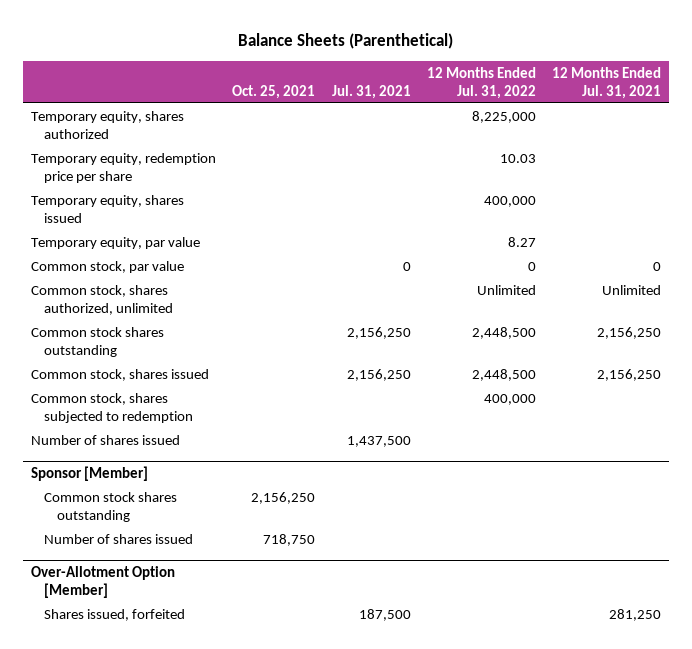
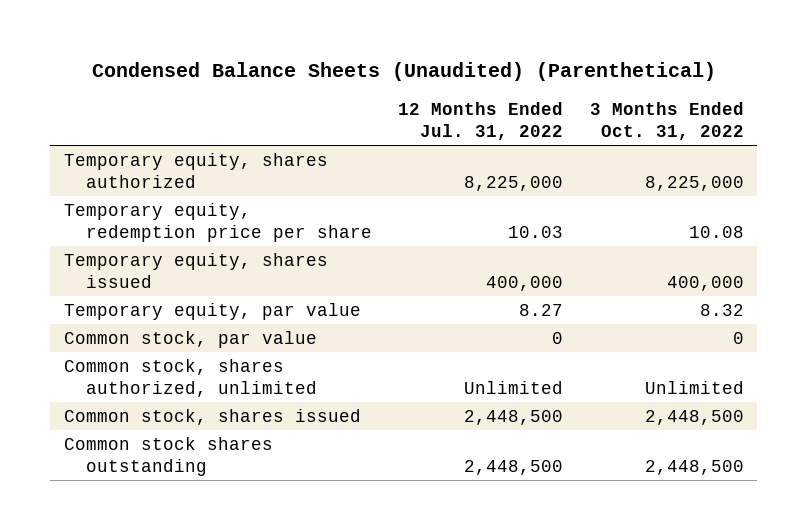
[238,32,454,49] Balance Sheets (Parenthetical) -> [91,62,716,82] Condensed Balance Sheets (Unaudited) (Parenthetical)
[232,84,316,99] Oct. 25, 2021 -> none
[331,84,411,99] Jul. 31, 2021 -> none
[552,66,662,99] 12 Months Ended Jul. 31, 2021 -> none
none -> [589,101,744,140] 3 Months Ended Oct. 31, 2022
[31,392,193,424] Common stock, shares subjected to redemption -> none
[31,434,181,445] Number of shares issued -> none
[31,465,149,481] Sponsor [Member] -> none
[43,491,177,523] Common stock shares outstanding -> none
[43,533,193,544] Number of shares issued -> none
[31,565,176,599] Over-Allotment Option [Member] -> none
[43,608,185,621] Shares issued, forfeited -> none
[31,326,165,358] Common stock shares outstanding -> [63,436,273,477] Common stock shares outstanding

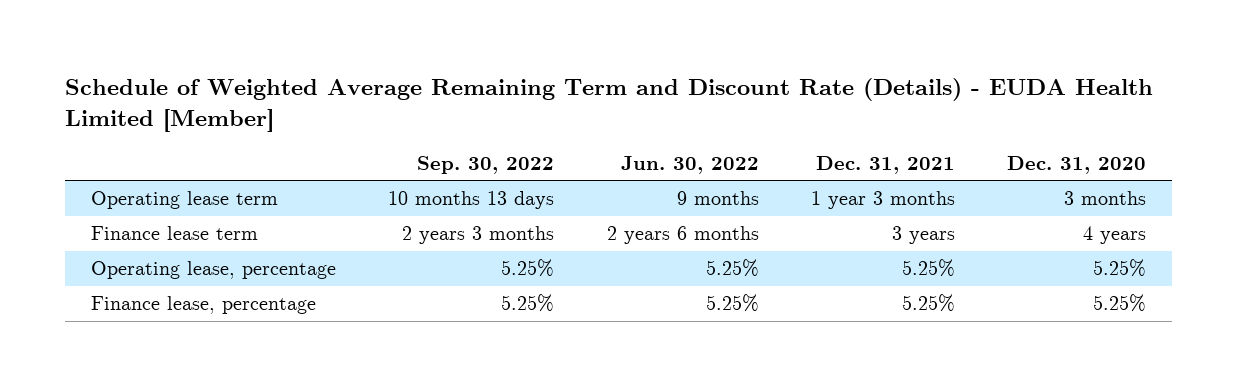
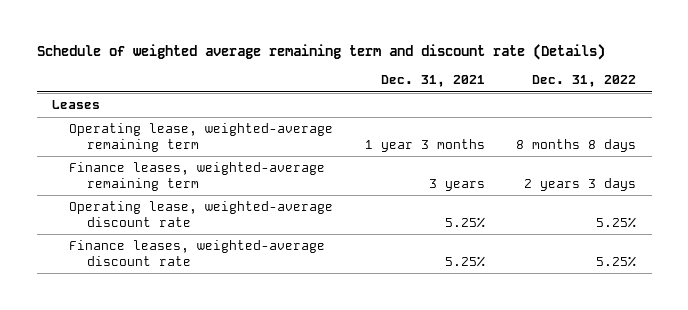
[64,78,1153,132] Schedule of Weighted Average Remaining Term and Discount Rate (Details) - EUDA Health Limited [Member] -> [36,43,605,60] Schedule of weighted average remaining term and discount rate (Details)
[417,155,555,174] Sep. 30, 2022 -> none
[620,155,759,174] Jun. 30, 2022 -> none
[1006,155,1146,174] Dec. 31, 2020 -> none
none -> [531,75,636,88] Dec. 31, 2022
none -> [52,100,101,110] Leases
[91,191,279,210] Operating lease term -> [69,123,334,152] Operating lease, weighted-average remaining term
[91,226,259,241] Finance lease term -> [69,162,326,191] Finance leases, weighted-average remaining term
[91,261,337,280] Operating lease, percentage -> [69,201,334,227] Operating lease, weighted-average discount rate
[91,296,317,315] Finance lease, percentage -> [69,240,326,266] Finance leases, weighted-average discount rate

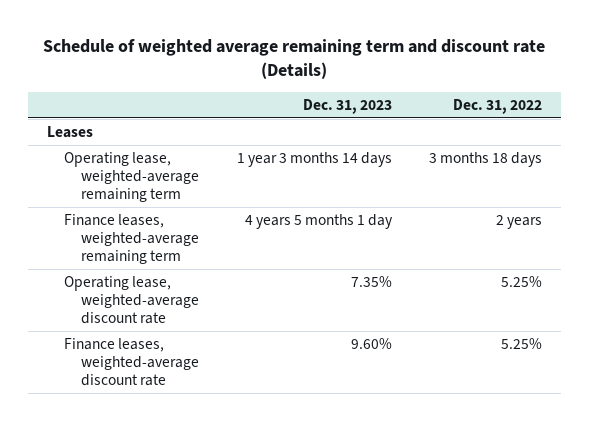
[380,75,485,88] Dec. 31, 2021 -> none
none -> [302,98,392,114] Dec. 31, 2023
[515,138,636,152] 8 months 8 days -> [429,152,543,168] 3 months 18 days
[523,177,636,191] 2 years 3 days -> [496,215,543,230] 2 years

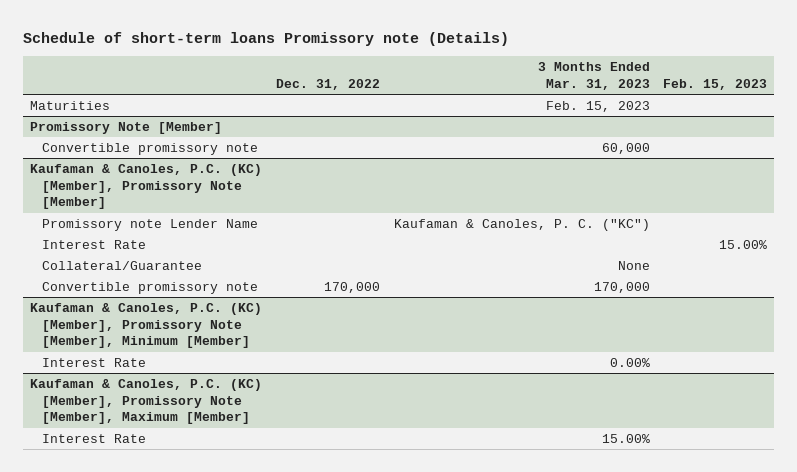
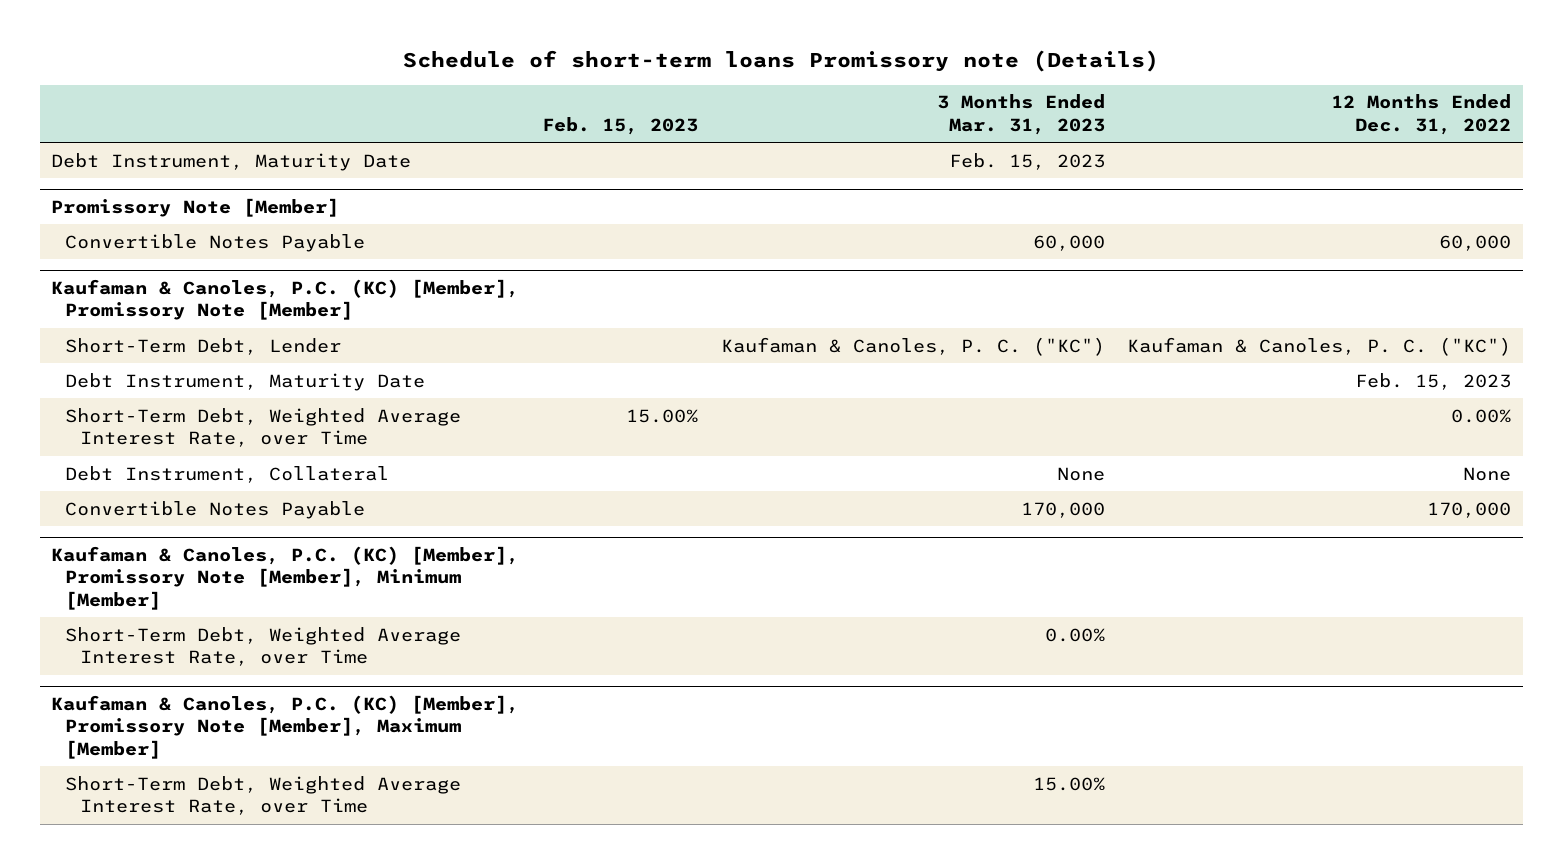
[275,78,380,90] Dec. 31, 2022 -> none
none -> [1331,94,1512,135] 12 Months Ended Dec. 31, 2022
[30,100,111,110] Maturities -> [51,152,412,171] Debt Instrument, Maturity Date
[41,142,258,155] Convertible promissory note -> [65,233,366,252] Convertible Notes Payable
[41,218,258,231] Promissory note Lender Name -> [65,337,342,355] Short-Term Debt, Lender
none -> [65,372,426,391] Debt Instrument, Maturity Date
[41,239,146,249] Interest Rate -> [65,407,462,448] Short-Term Debt, Weighted Average Interest Rate, over Time
[41,260,202,270] Collateral/Guarantee -> [65,465,390,483] Debt Instrument, Collateral
[41,281,258,294] Convertible promissory note -> [65,500,366,519] Convertible Notes Payable
[41,357,146,367] Interest Rate -> [65,626,462,667] Short-Term Debt, Weighted Average Interest Rate, over Time
[41,433,146,443] Interest Rate -> [65,775,462,816] Short-Term Debt, Weighted Average Interest Rate, over Time

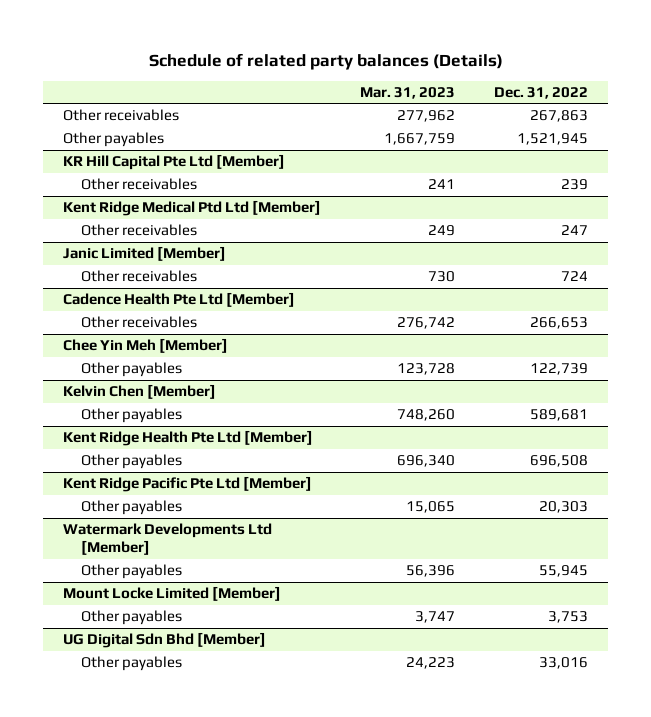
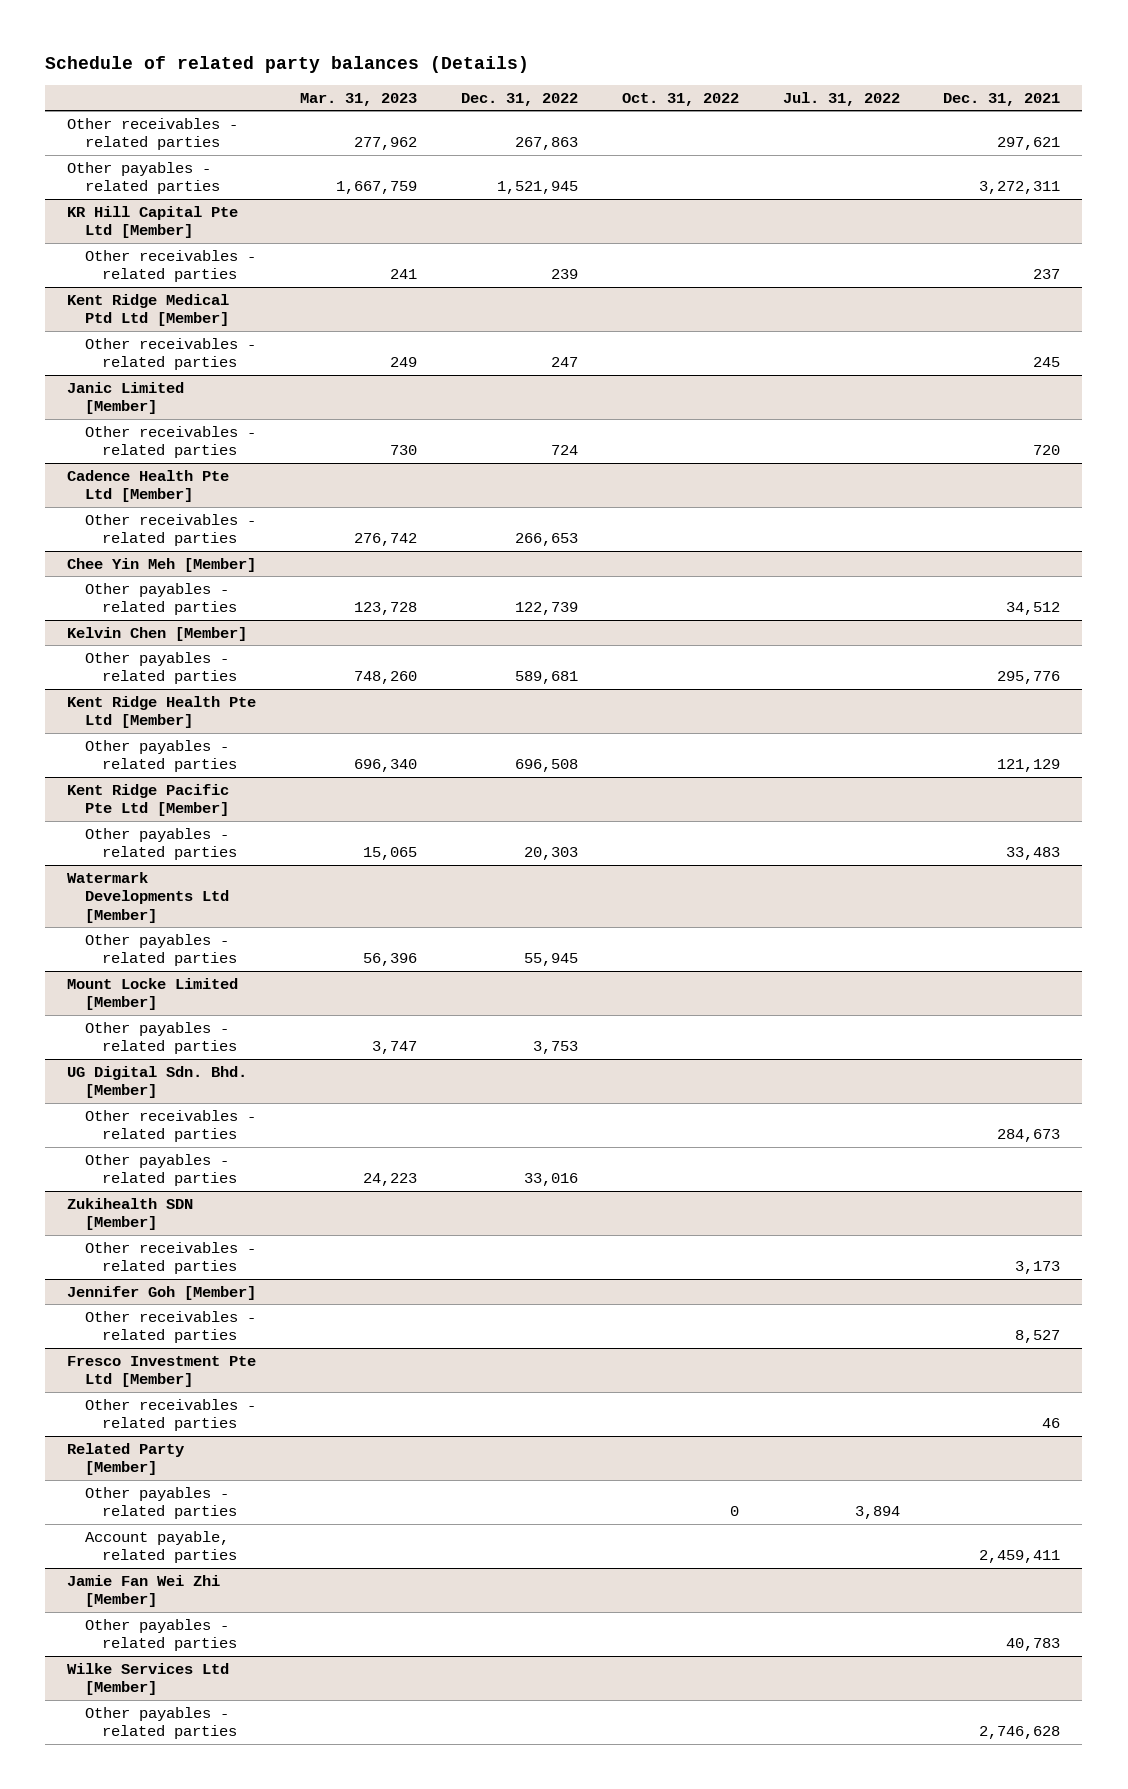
none -> [621,92,739,106] Oct. 31, 2022
none -> [782,91,900,106] Jul. 31, 2022
none -> [943,92,1061,106] Dec. 31, 2021
[62,109,179,122] Other receivables -> [67,117,239,151] Other receivables - related parties
[62,132,164,148] Other payables -> [67,161,220,195] Other payables - related parties
[81,178,198,191] Other receivables -> [84,249,256,283] Other receivables - related parties
[81,224,198,237] Other receivables -> [84,337,256,371] Other receivables - related parties
[81,270,198,283] Other receivables -> [84,425,256,459] Other receivables - related parties
[81,316,198,329] Other receivables -> [84,513,256,547] Other receivables - related parties
[81,362,183,378] Other payables -> [84,582,238,616] Other payables - related parties
[81,408,183,424] Other payables -> [84,651,238,685] Other payables - related parties
[81,454,183,470] Other payables -> [84,739,238,773] Other payables - related parties
[81,500,183,516] Other payables -> [84,827,238,861] Other payables - related parties
[81,564,183,580] Other payables -> [84,933,238,967] Other payables - related parties
[81,610,183,626] Other payables -> [84,1021,238,1055] Other payables - related parties
[62,632,266,649] UG Digital Sdn Bhd [Member] -> [67,1065,248,1099] UG Digital Sdn. Bhd. [Member]
none -> [84,1109,256,1143] Other receivables - related parties
[81,656,183,672] Other payables -> [84,1153,238,1187] Other payables - related parties
none -> [67,1197,194,1231] Zukihealth SDN [Member]
none -> [84,1241,256,1275] Other receivables - related parties
none -> [67,1285,257,1300] Jennifer Goh [Member]
none -> [84,1310,256,1344] Other receivables - related parties
none -> [67,1355,257,1388] Fresco Investment Pte Ltd [Member]
none -> [84,1398,256,1432] Other receivables - related parties
none -> [67,1442,185,1476] Related Party [Member]
none -> [84,1486,238,1520] Other payables - related parties
none -> [84,1530,238,1564] Account payable, related parties
none -> [67,1574,221,1608] Jamie Fan Wei Zhi [Member]
none -> [84,1618,238,1652] Other payables - related parties
none -> [67,1662,230,1696] Wilke Services Ltd [Member]
none -> [84,1706,238,1740] Other payables - related parties

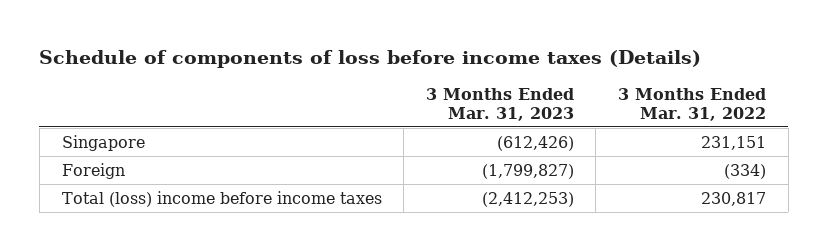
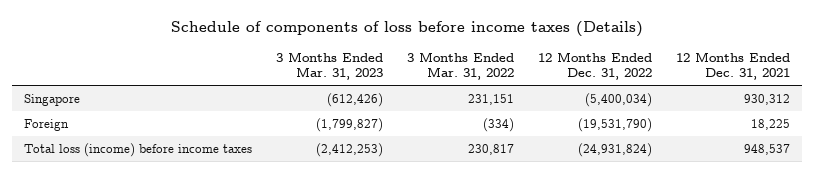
none -> [537,52,652,81] 12 Months Ended Dec. 31, 2022
none -> [675,52,790,81] 12 Months Ended Dec. 31, 2021
[61,190,382,207] Total (loss) income before income taxes -> [23,143,252,158] Total loss (income) before income taxes

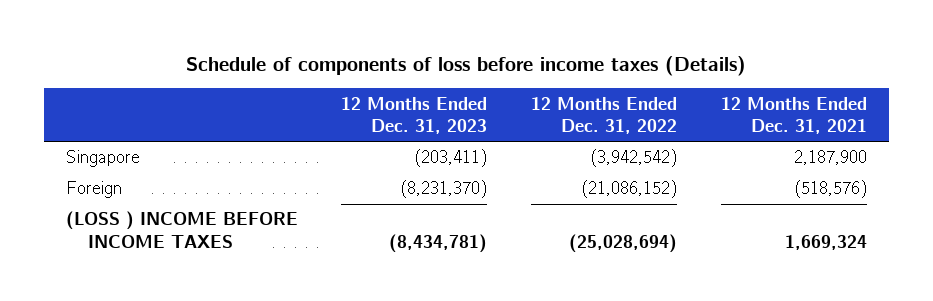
[275,52,383,81] 3 Months Ended Mar. 31, 2023 -> none
[406,52,514,81] 3 Months Ended Mar. 31, 2022 -> none
none -> [341,96,488,135] 12 Months Ended Dec. 31, 2023
[584,93,652,108] (5,400,034) -> [590,149,678,168] (3,942,542)
[743,94,790,106] 930,312 -> [793,150,867,166] 2,187,900
[577,118,652,133] (19,531,790) -> [581,180,678,199] (21,086,152)
[750,119,790,131] 18,225 -> [793,180,867,199] (518,576)
[23,143,252,158] Total loss (income) before income taxes -> [65,211,298,248] (LOSS ) INCOME BEFORE INCOME TAXES
[577,143,652,158] (24,931,824) -> [569,233,678,253] (25,028,694)
[743,144,790,156] 948,537 -> [784,234,867,250] 1,669,324

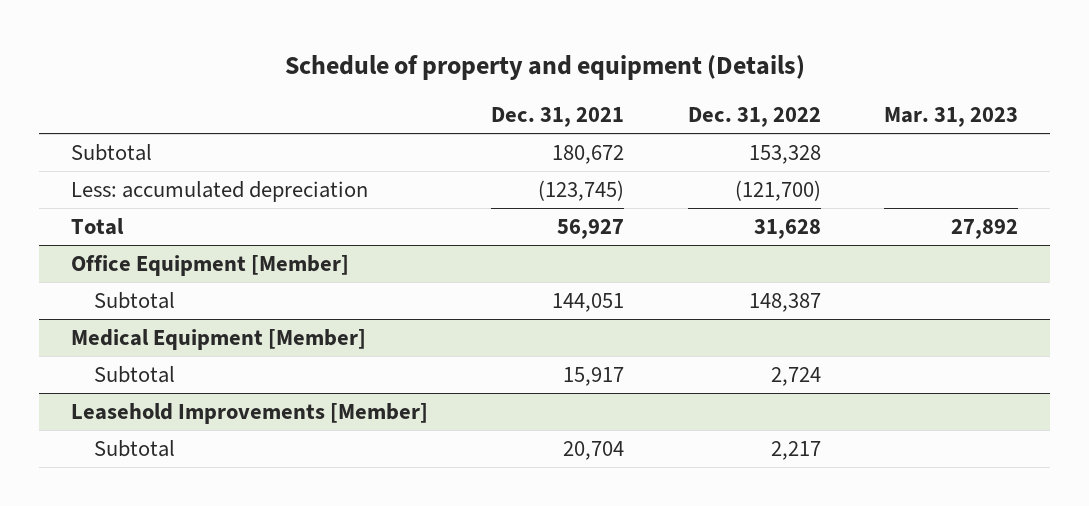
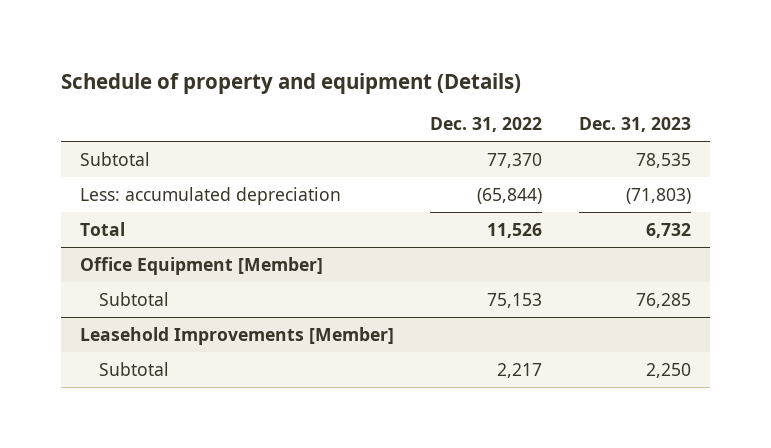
[491,107,625,128] Dec. 31, 2021 -> none
[884,107,1019,128] Mar. 31, 2023 -> none
none -> [579,117,692,133] Dec. 31, 2023
[748,144,821,164] 153,328 -> [487,152,543,168] 77,370
[734,179,821,201] (121,700) -> [477,187,543,204] (65,844)
[753,218,821,239] 31,628 -> [487,222,543,238] 11,526
[70,328,366,350] Medical Equipment [Member] -> none
[93,365,175,383] Subtotal -> none
[748,292,821,312] 148,387 -> [487,292,543,308] 75,153

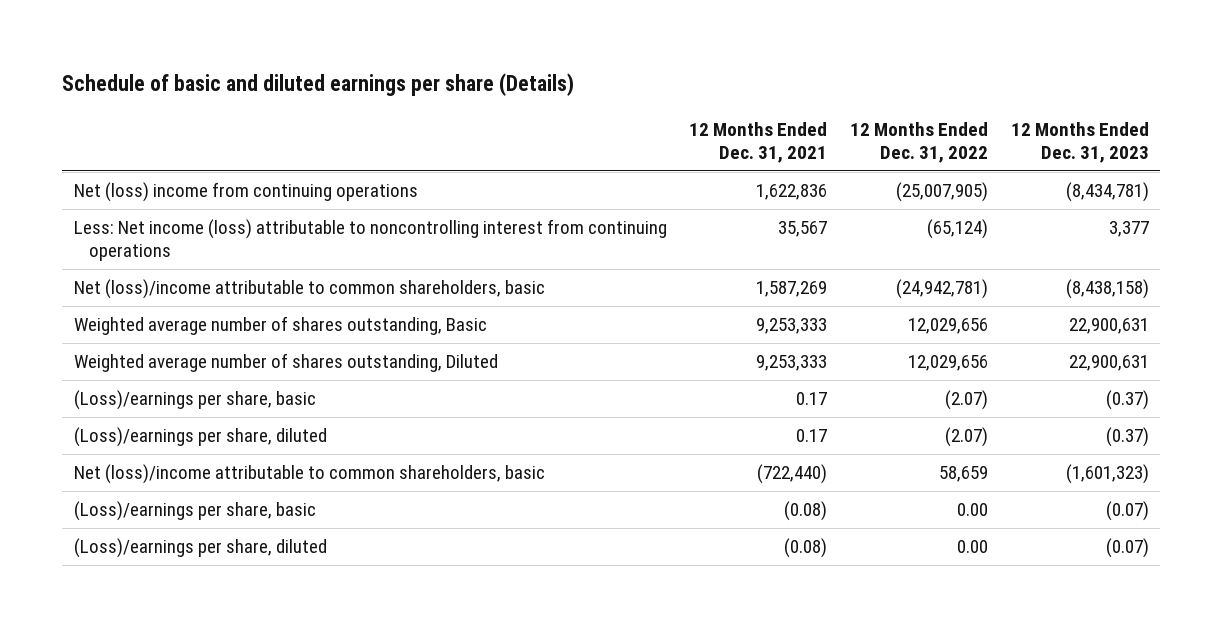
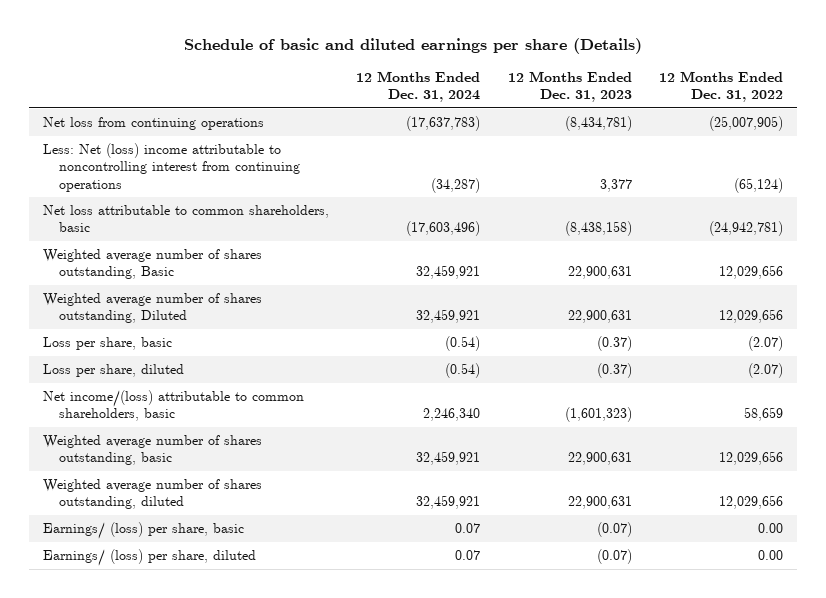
[689,121,828,163] 12 Months Ended Dec. 31, 2021 -> none
none -> [356,70,481,102] 12 Months Ended Dec. 31, 2024
[73,182,418,203] Net (loss) income from continuing operations -> [42,117,264,131] Net loss from continuing operations
[73,219,667,262] Less: Net income (loss) attributable to noncontrolling interest from continuing operations -> [42,143,301,192] Less: Net (loss) income attributable to noncontrolling interest from continuing operations
[73,279,545,300] Net (loss)/income attributable to common shareholders, basic -> [42,205,329,233] Net loss attributable to common shareholders, basic
[73,390,316,411] (Loss)/earnings per share, basic -> [42,337,172,351] Loss per share, basic
[73,427,327,448] (Loss)/earnings per share, diluted -> [42,364,184,378] Loss per share, diluted
[73,464,545,485] Net (loss)/income attributable to common shareholders, basic -> [42,390,304,422] Net income/(loss) attributable to common shareholders, basic
none -> [42,435,262,466] Weighted average number of shares outstanding, basic
none -> [42,479,262,510] Weighted average number of shares outstanding, diluted
[73,501,316,522] (Loss)/earnings per share, basic -> [42,522,244,540] Earnings/ (loss) per share, basic
[73,538,327,559] (Loss)/earnings per share, diluted -> [42,549,256,567] Earnings/ (loss) per share, diluted

